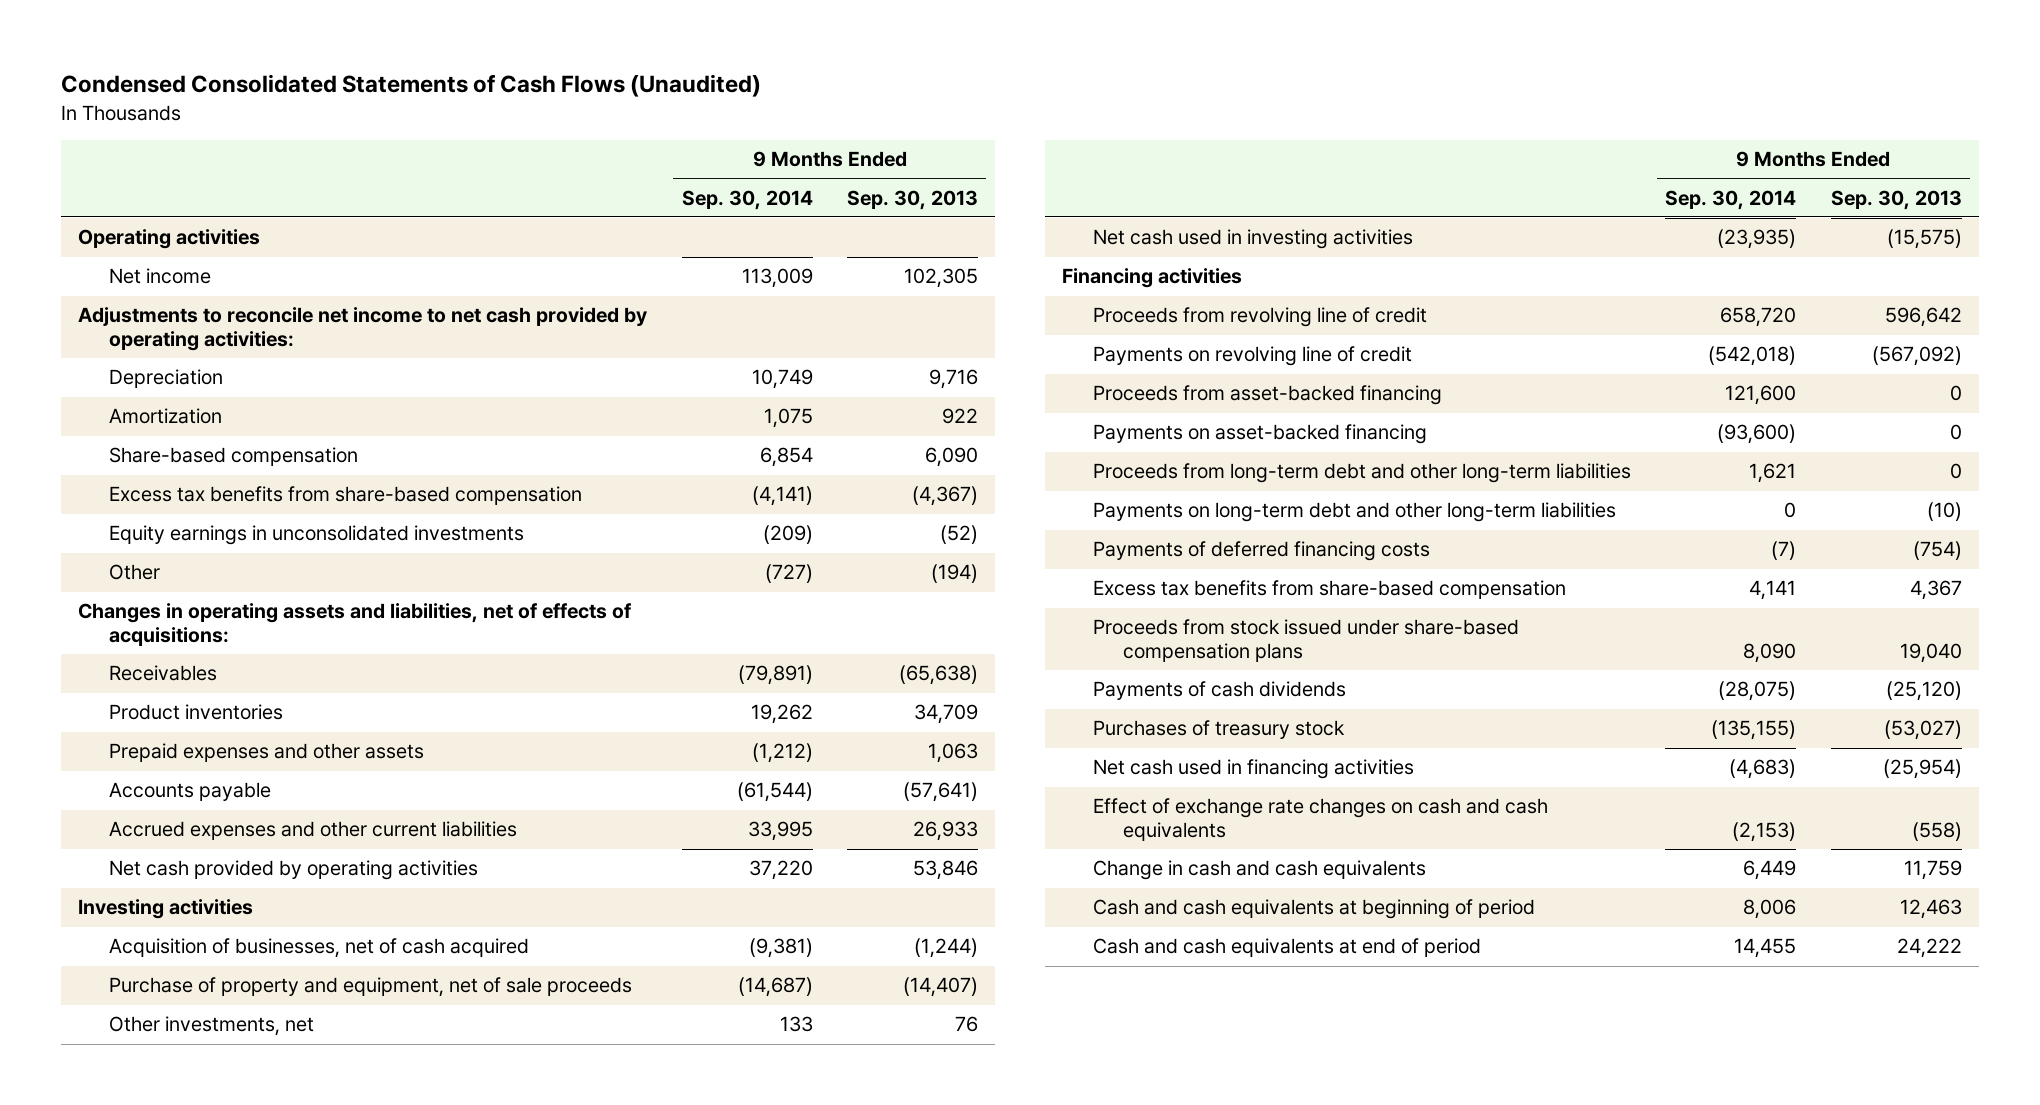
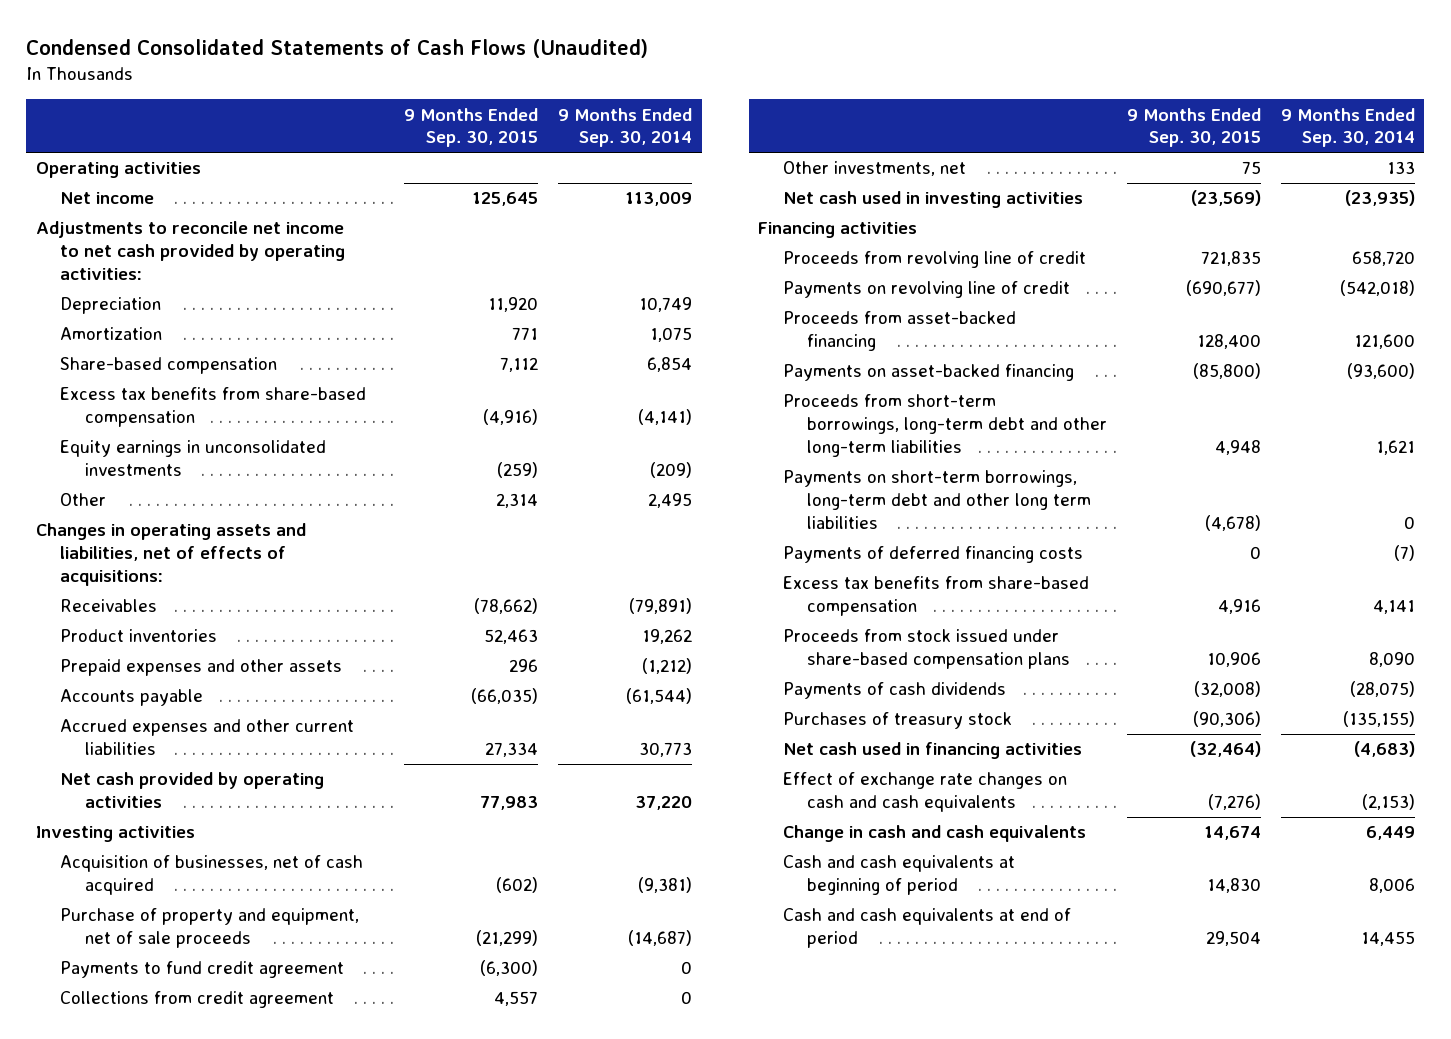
[846,189,978,210] Sep. 30, 2013 -> none
none -> [404,107,539,148] 9 Months Ended Sep. 30, 2015
[764,564,813,584] (727) -> [648,493,693,509] 2,495
[747,821,813,842] 33,995 -> [639,742,693,758] 30,773
none -> [60,961,345,979] Payments to fund credit agreement
none -> [60,991,335,1009] Collections from credit agreement
[1092,463,1631,484] Proceeds from long-term debt and other long-term liabilities -> [782,394,1108,458] Proceeds from short-term borrowings, long-term debt and other long-term liabilities
[1092,502,1616,523] Payments on long-term debt and other long-term liabilities -> [782,470,1092,530] Payments on short-term borrowings, long-term debt and other long term liabilities

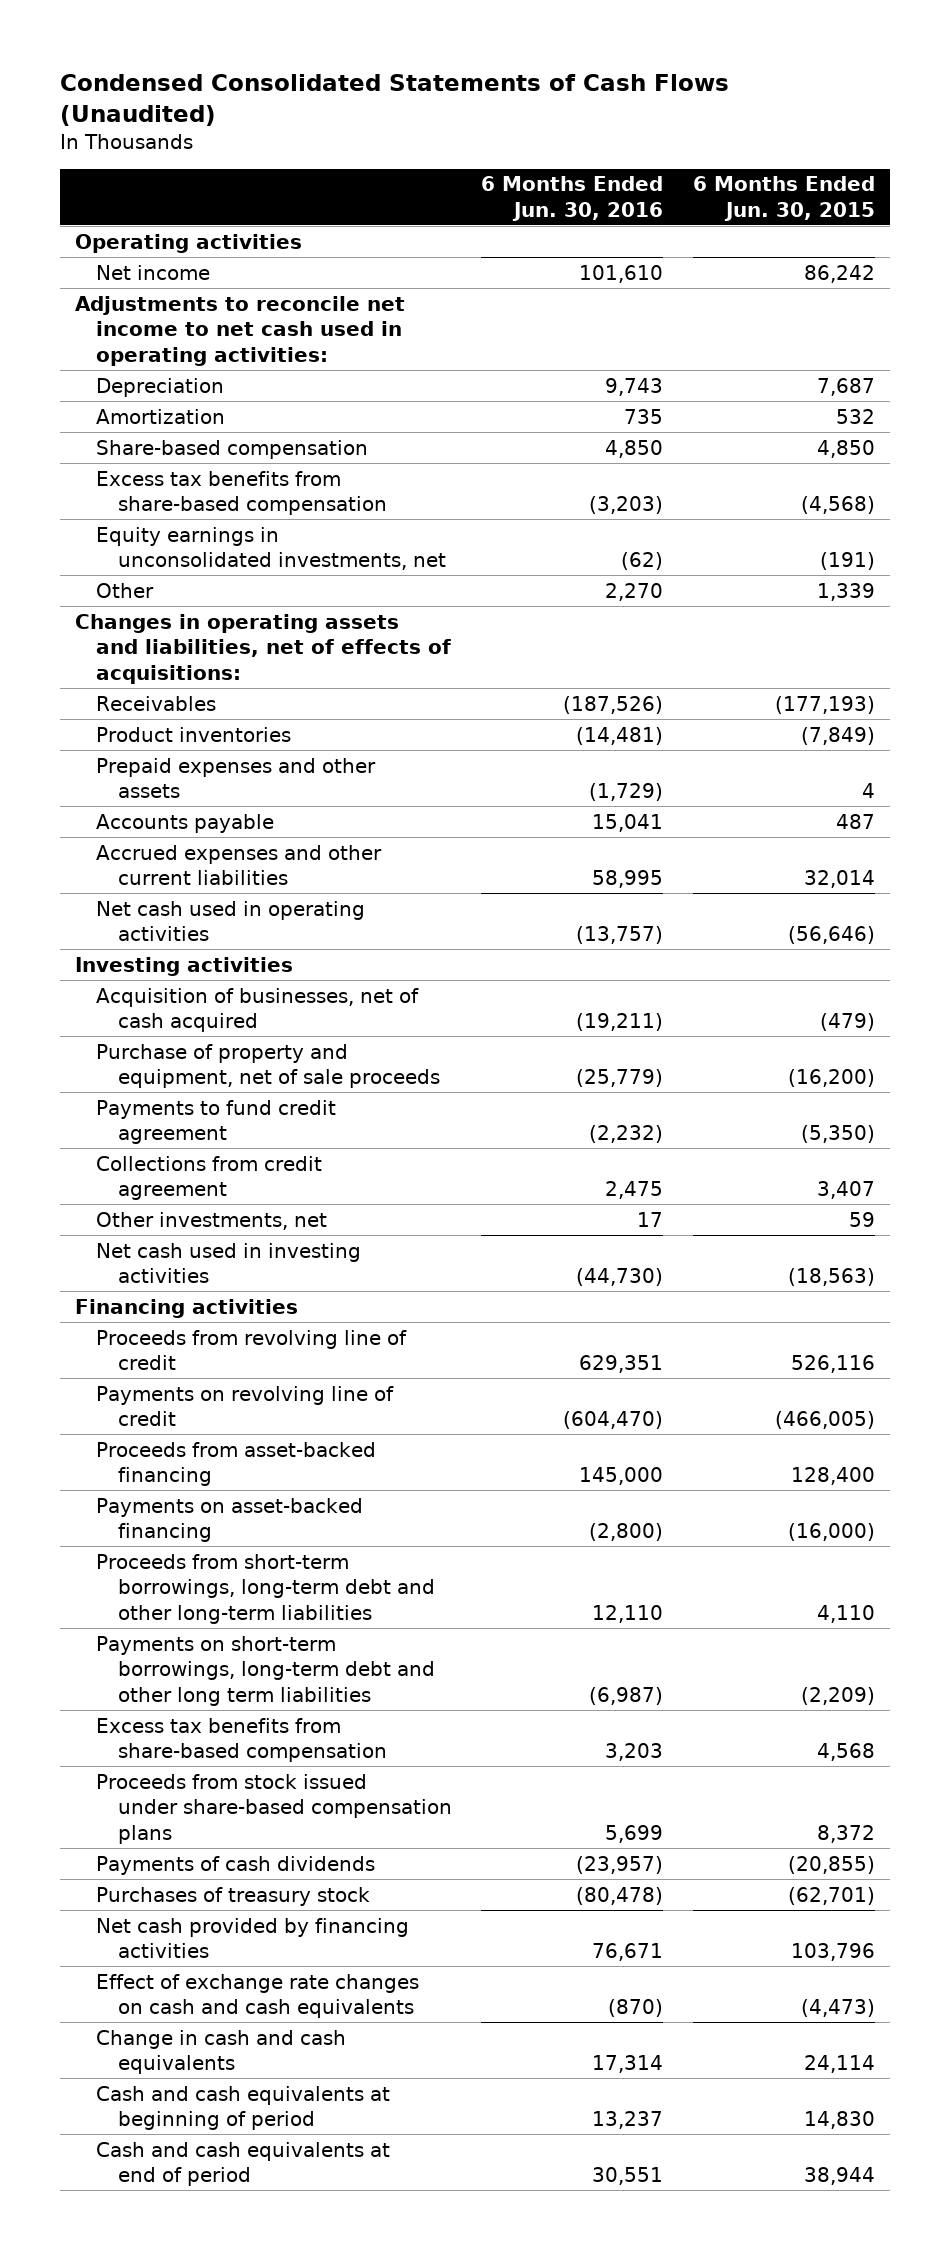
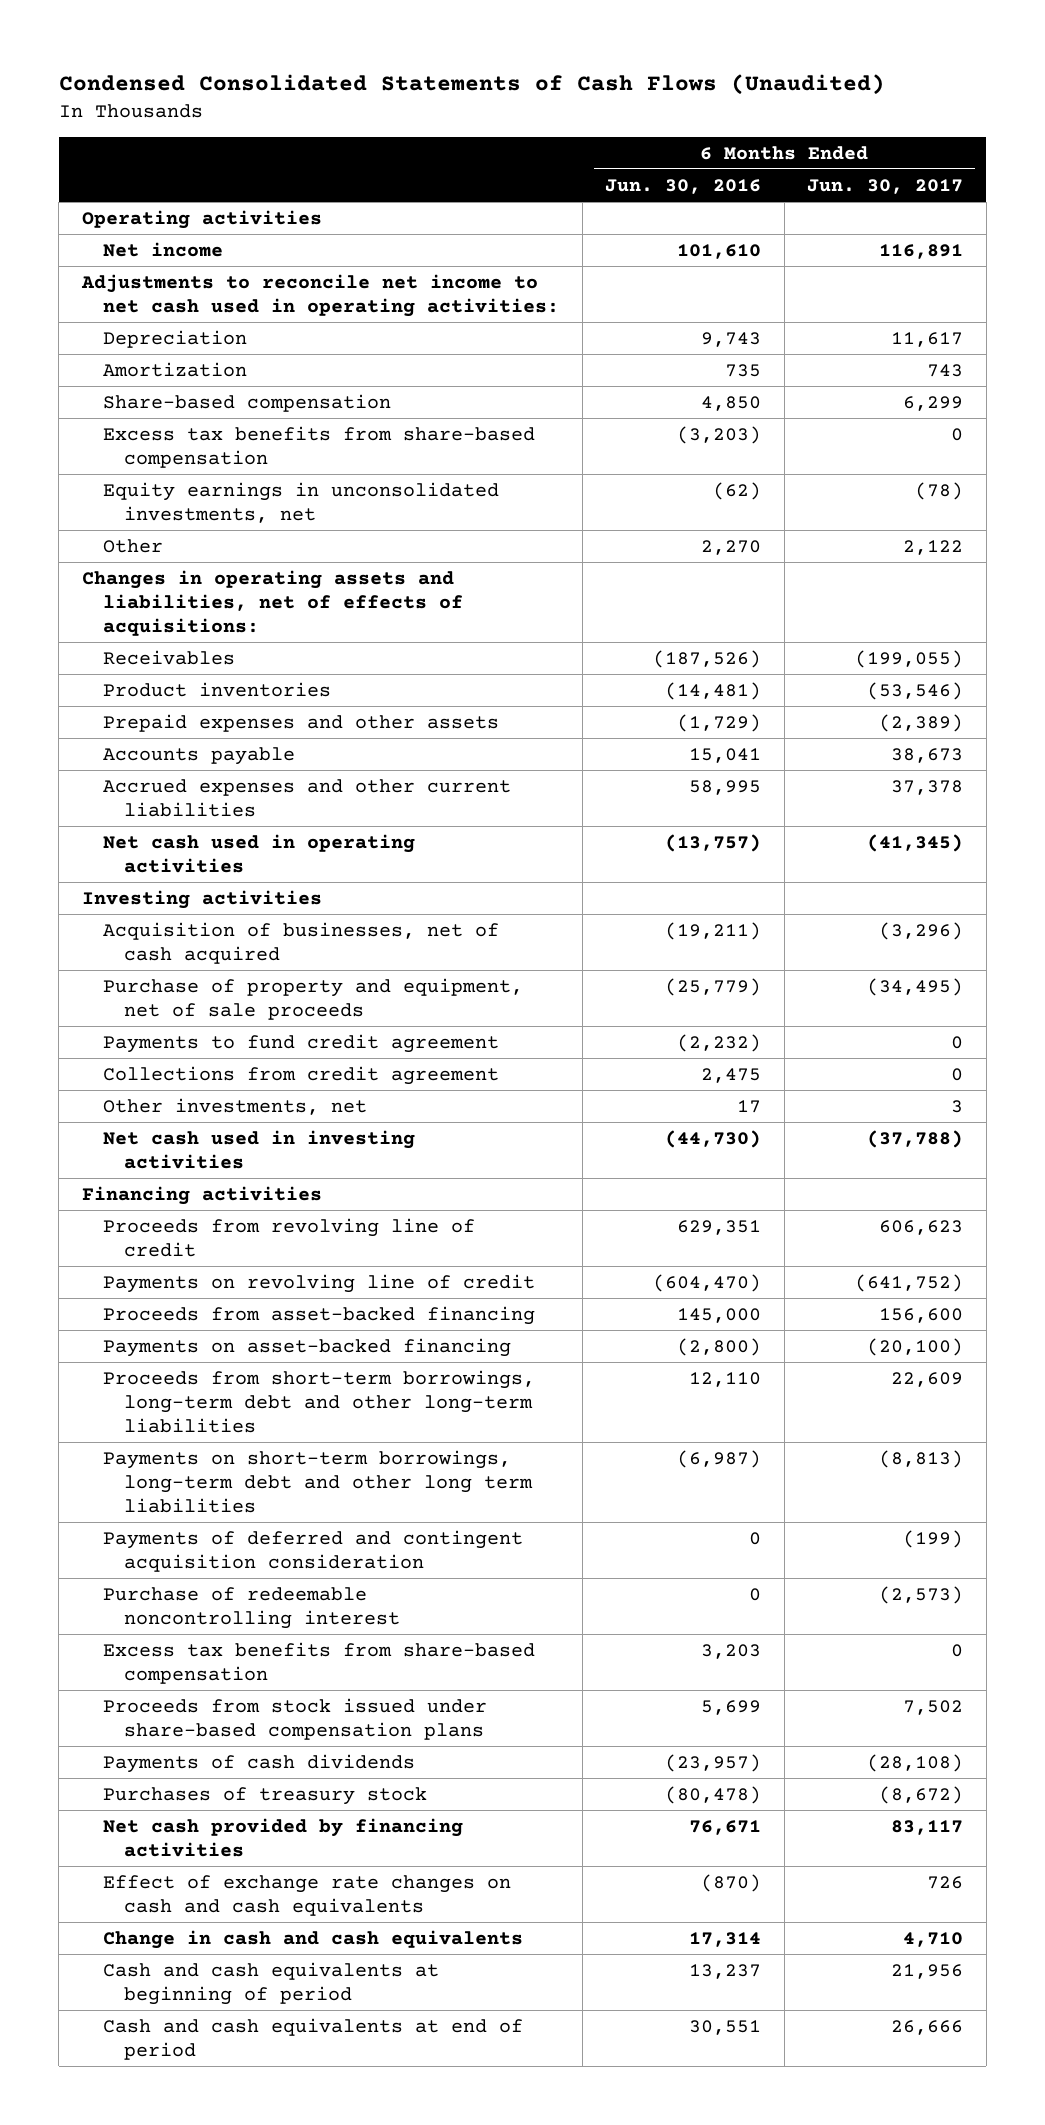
[692,176,875,221] 6 Months Ended Jun. 30, 2015 -> none
none -> [807,178,964,194] Jun. 30, 2017
none -> [103,1529,524,1572] Payments of deferred and contingent acquisition consideration
none -> [103,1586,401,1629] Purchase of redeemable noncontrolling interest

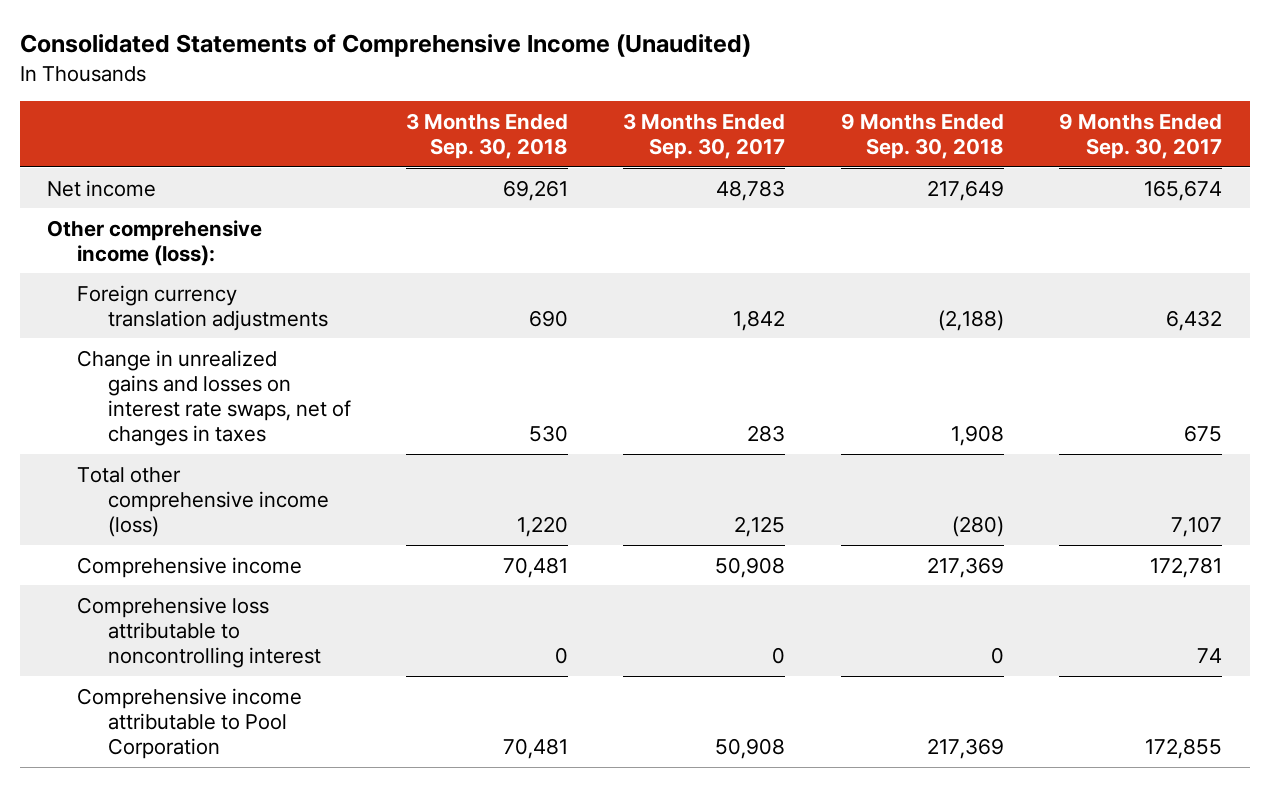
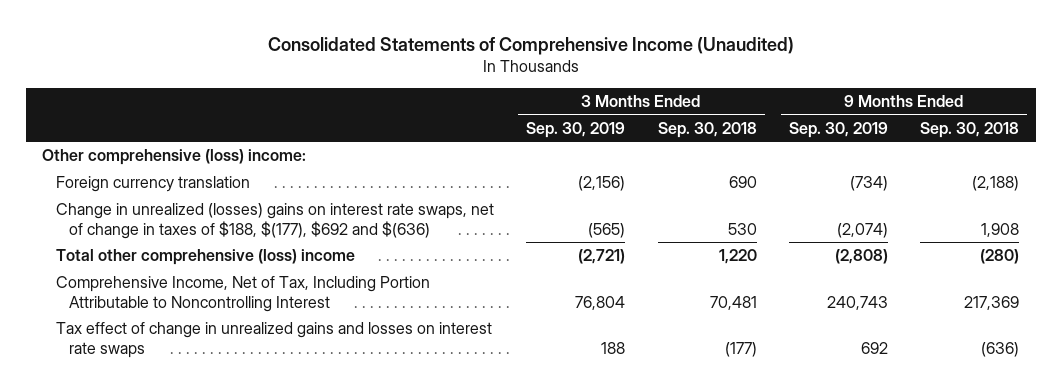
[623,113,786,160] 3 Months Ended Sep. 30, 2017 -> none
[1058,113,1222,160] 9 Months Ended Sep. 30, 2017 -> none
none -> [526,121,626,138] Sep. 30, 2019
none -> [789,121,889,138] Sep. 30, 2019
[47,179,157,197] Net income -> none
[77,596,321,668] Comprehensive loss attributable to noncontrolling interest -> none
[77,687,303,759] Comprehensive income attributable to Pool Corporation -> none
[47,219,263,266] Other comprehensive income (loss): -> [42,149,307,166] Other comprehensive (loss) income:
[77,284,328,331] Foreign currency translation adjustments -> [55,176,250,193] Foreign currency translation
[77,349,351,447] Change in unrealized gains and losses on interest rate swaps, net of changes in taxes -> [55,203,494,239] Change in unrealized (losses) gains on interest rate swaps, net of change in taxes of $188, $(177), $692 and $(636)
[77,466,329,537] Total other comprehensive income (loss) -> [55,249,355,266] Total other comprehensive (loss) income
[77,556,303,578] Comprehensive income -> [55,276,430,312] Comprehensive Income, Net of Tax, Including Portion Attributable to Noncontrolling Interest
none -> [55,322,492,358] Tax effect of change in unrealized gains and losses on interest rate swaps

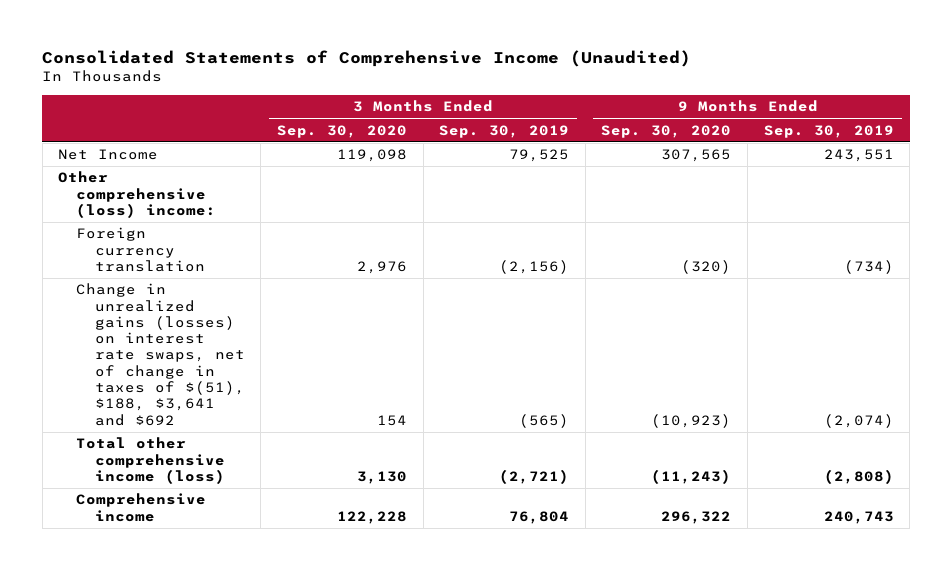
[657,121,757,138] Sep. 30, 2018 -> none
[920,121,1020,138] Sep. 30, 2018 -> none
none -> [276,124,407,138] Sep. 30, 2020
none -> [601,124,732,138] Sep. 30, 2020
none -> [58,149,159,161] Net Income
[55,322,492,358] Tax effect of change in unrealized gains and losses on interest rate swaps -> none
[55,203,494,239] Change in unrealized (losses) gains on interest rate swaps, net of change in taxes of $188, $(177), $692 and $(636) -> [76,283,245,426] Change in unrealized gains (losses) on interest rate swaps, net of change in taxes of $(51), $188, $3,641 and $692
[55,249,355,266] Total other comprehensive (loss) income -> [76,437,225,484] Total other comprehensive income (loss)
[55,276,430,312] Comprehensive Income, Net of Tax, Including Portion Attributable to Noncontrolling Interest -> [76,493,207,522] Comprehensive income

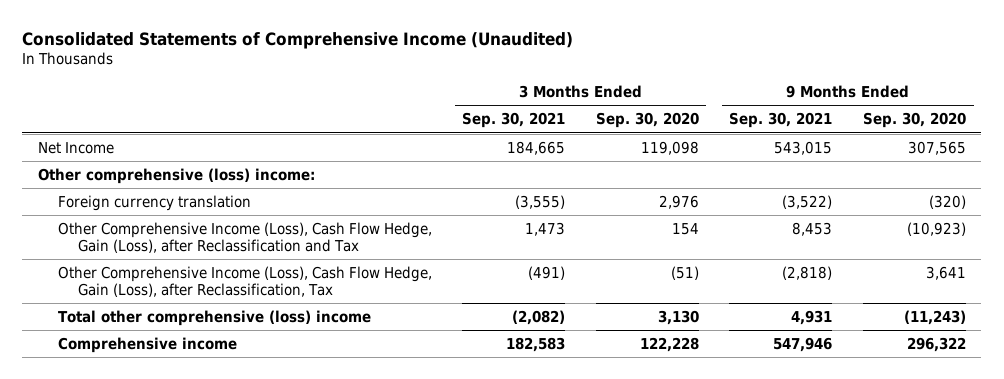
[439,124,570,138] Sep. 30, 2019 -> none
[763,124,894,138] Sep. 30, 2019 -> none
none -> [462,112,566,129] Sep. 30, 2021
none -> [729,112,833,129] Sep. 30, 2021
[76,283,245,426] Change in unrealized gains (losses) on interest rate swaps, net of change in taxes of $(51), $188, $3,641 and $692 -> [57,221,432,253] Other Comprehensive Income (Loss), Cash Flow Hedge, Gain (Loss), after Reclassification and Tax
none -> [57,265,432,297] Other Comprehensive Income (Loss), Cash Flow Hedge, Gain (Loss), after Reclassification, Tax
[76,437,225,484] Total other comprehensive income (loss) -> [57,309,371,326] Total other comprehensive (loss) income

